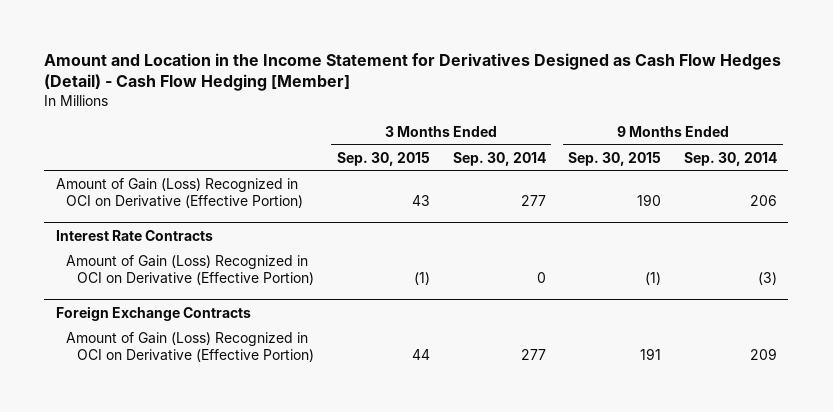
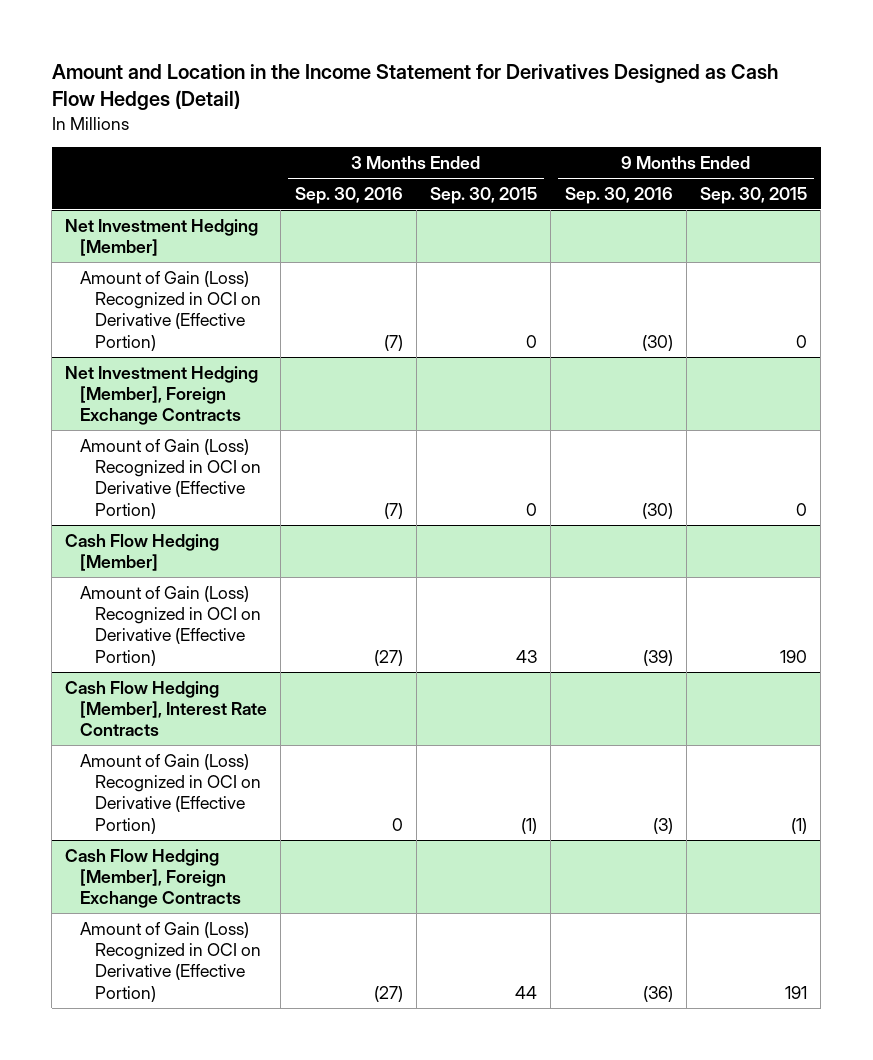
[44,52,782,92] Amount and Location in the Income Statement for Derivatives Designed as Cash Flow Hedges (Detail) - Cash Flow Hedging [Member] -> [51,63,778,111] Amount and Location in the Income Statement for Derivatives Designed as Cash Flow Hedges (Detail)
[452,151,546,166] Sep. 30, 2014 -> none
[683,151,777,166] Sep. 30, 2014 -> none
none -> [294,186,403,204] Sep. 30, 2016
none -> [564,186,673,204] Sep. 30, 2016
none -> [65,218,259,257] Net Investment Hedging [Member]
none -> [80,270,261,351] Amount of Gain (Loss) Recognized in OCI on Derivative (Effective Portion)
none -> [65,365,259,426] Net Investment Hedging [Member], Foreign Exchange Contracts
none -> [80,438,261,519] Amount of Gain (Loss) Recognized in OCI on Derivative (Effective Portion)
none -> [65,533,220,572] Cash Flow Hedging [Member]
[55,229,213,241] Interest Rate Contracts -> none
none -> [65,680,268,737] Cash Flow Hedging [Member], Interest Rate Contracts
[55,305,251,321] Foreign Exchange Contracts -> none
none -> [65,848,242,909] Cash Flow Hedging [Member], Foreign Exchange Contracts

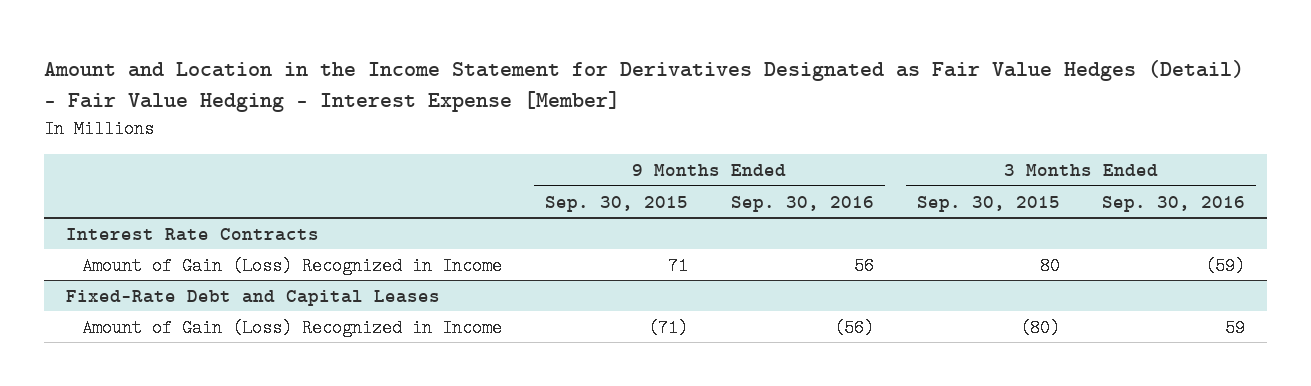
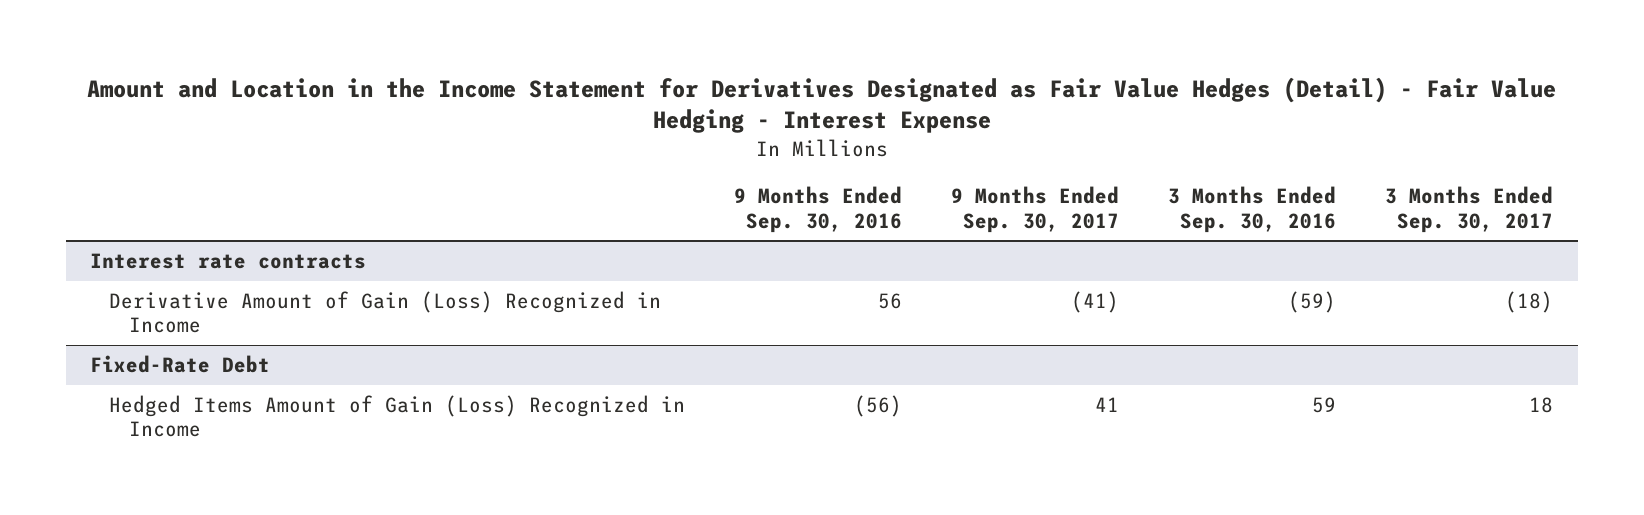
[44,59,1245,112] Amount and Location in the Income Statement for Derivatives Designated as Fair Value Hedges (Detail) - Fair Value Hedging - Interest Expense [Member] -> [86,77,1556,134] Amount and Location in the Income Statement for Derivatives Designated as Fair Value Hedges (Detail) - Fair Value Hedging - Interest Expense
[545,195,689,212] Sep. 30, 2015 -> none
[916,195,1060,212] Sep. 30, 2015 -> none
none -> [951,186,1120,233] 9 Months Ended Sep. 30, 2017
none -> [1385,186,1554,233] 3 Months Ended Sep. 30, 2017
[65,227,319,241] Interest Rate Contracts -> [90,253,367,270] Interest rate contracts
[82,256,503,275] Amount of Gain (Loss) Recognized in Income -> [109,291,662,334] Derivative Amount of Gain (Loss) Recognized in Income
[65,289,440,306] Fixed-Rate Debt and Capital Leases -> [90,355,271,374] Fixed-Rate Debt
[82,318,503,337] Amount of Gain (Loss) Recognized in Income -> [109,395,686,438] Hedged Items Amount of Gain (Loss) Recognized in Income

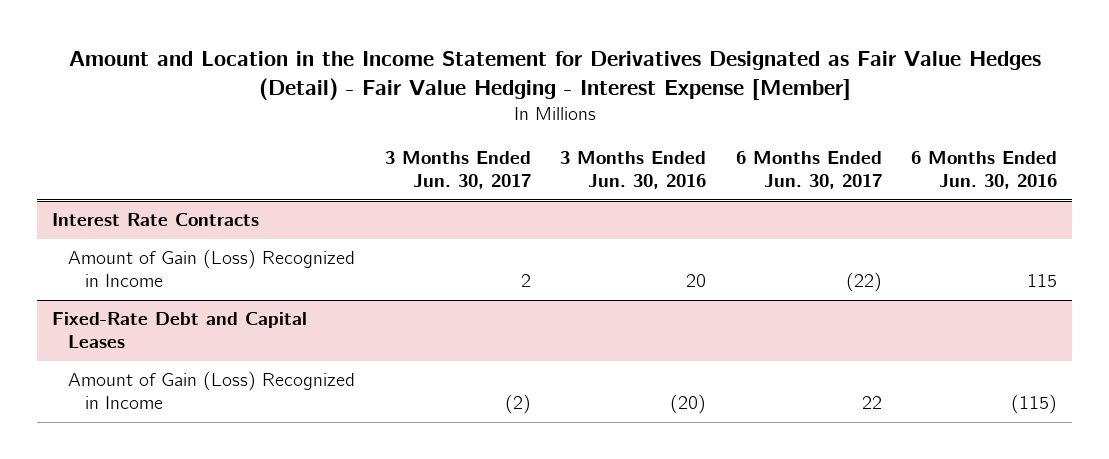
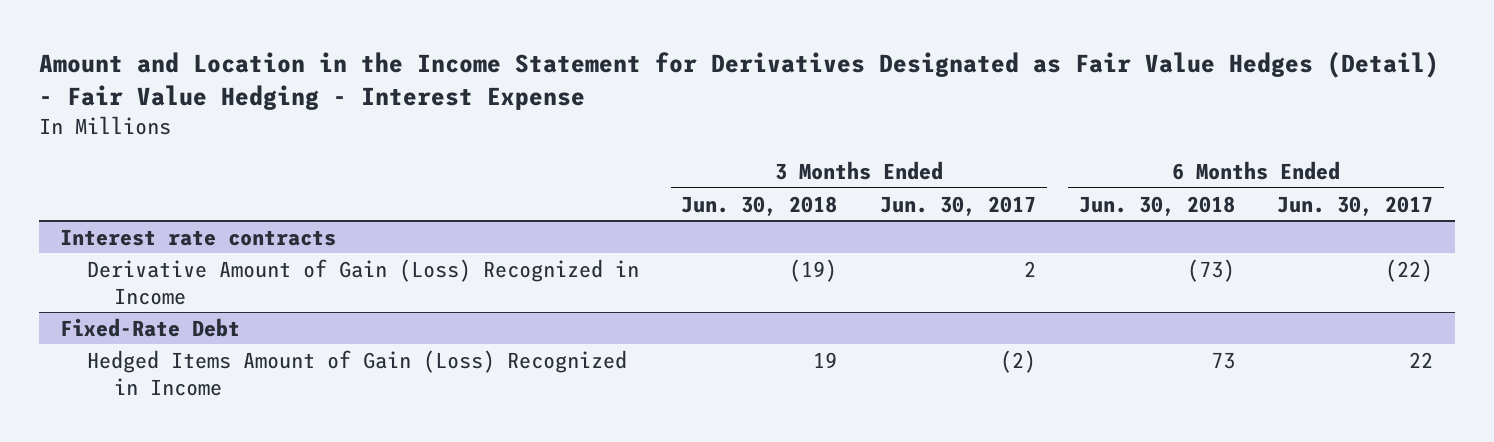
[68,50,1041,100] Amount and Location in the Income Statement for Derivatives Designated as Fair Value Hedges (Detail) - Fair Value Hedging - Interest Expense [Member] -> [38,51,1439,111] Amount and Location in the Income Statement for Derivatives Designated as Fair Value Hedges (Detail) - Fair Value Hedging - Interest Expense
[560,151,707,190] 3 Months Ended Jun. 30, 2016 -> none
[911,151,1058,190] 6 Months Ended Jun. 30, 2016 -> none
none -> [681,195,838,216] Jun. 30, 2018
none -> [1078,195,1235,216] Jun. 30, 2018
[51,213,259,227] Interest Rate Contracts -> [60,228,337,246] Interest rate contracts
[68,249,356,288] Amount of Gain (Loss) Recognized in Income -> [86,258,639,305] Derivative Amount of Gain (Loss) Recognized in Income
[51,312,307,349] Fixed-Rate Debt and Capital Leases -> [60,317,241,337] Fixed-Rate Debt
[68,371,356,410] Amount of Gain (Loss) Recognized in Income -> [86,349,627,396] Hedged Items Amount of Gain (Loss) Recognized in Income

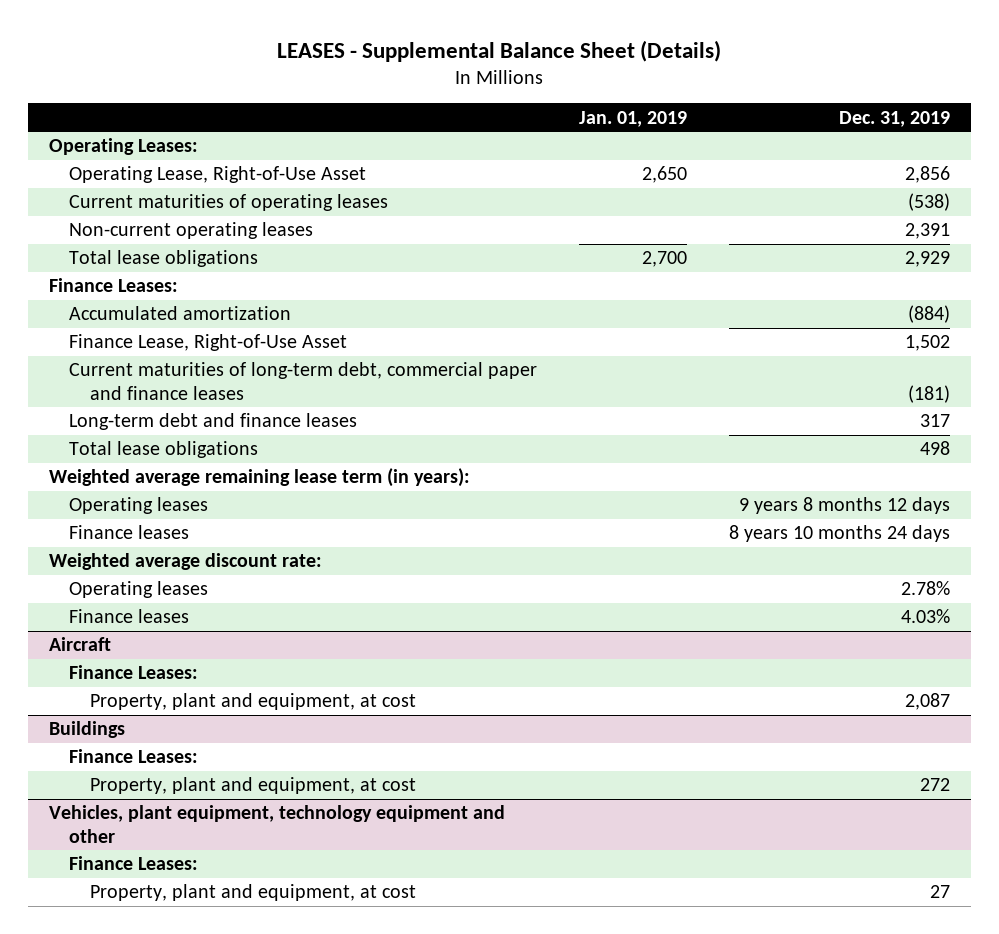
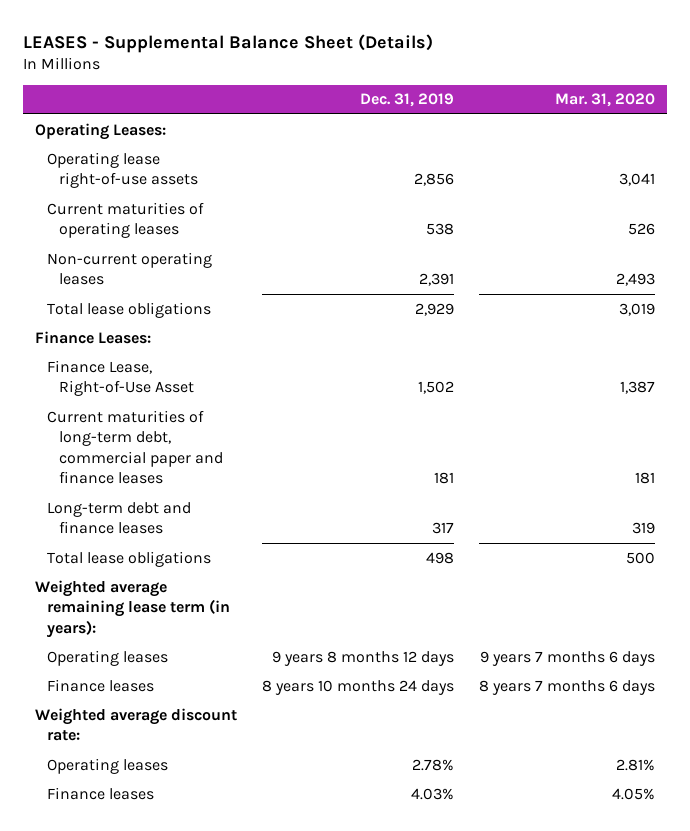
[579,110,688,127] Jan. 01, 2019 -> none
none -> [554,93,655,108] Mar. 31, 2020
[69,166,367,184] Operating Lease, Right-of-Use Asset -> [47,151,199,189] Operating lease right-of-use assets
[908,193,951,212] (538) -> [426,223,455,236] 538
[69,306,292,321] Accumulated amortization -> none
[908,384,951,403] (181) -> [434,472,455,485] 181
[48,637,111,652] Aircraft -> none
[69,665,199,680] Finance Leases: -> none
[90,693,417,711] Property, plant and equipment, at cost -> none
[48,721,125,739] Buildings -> none
[69,749,199,764] Finance Leases: -> none
[90,777,417,795] Property, plant and equipment, at cost -> none
[48,805,505,843] Vehicles, plant equipment, technology equipment and other -> none
[69,856,199,871] Finance Leases: -> none
[90,884,417,902] Property, plant and equipment, at cost -> none

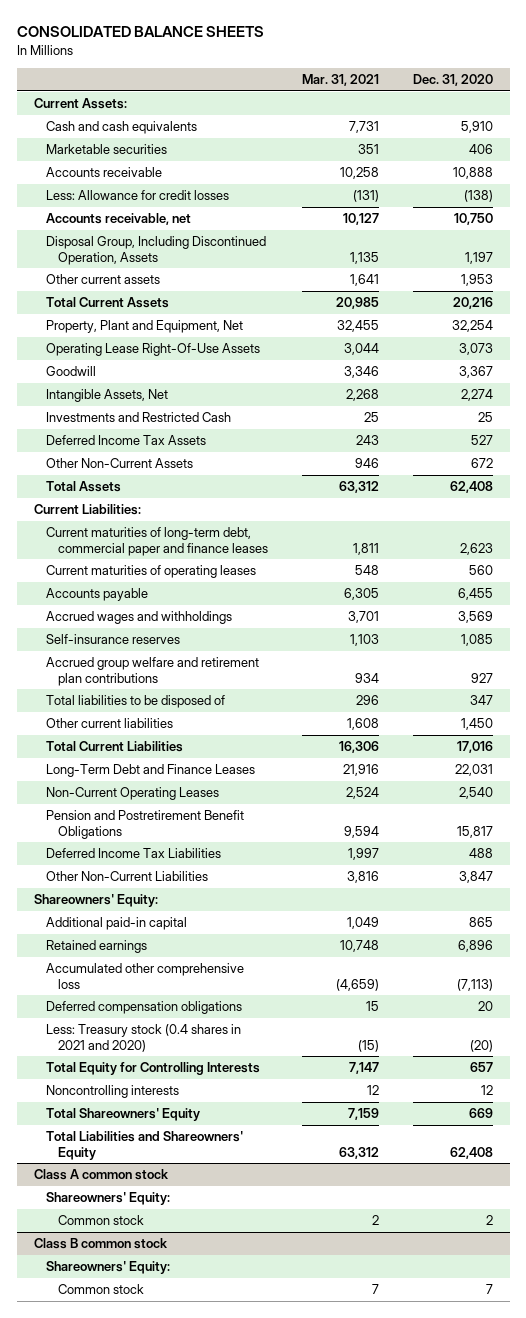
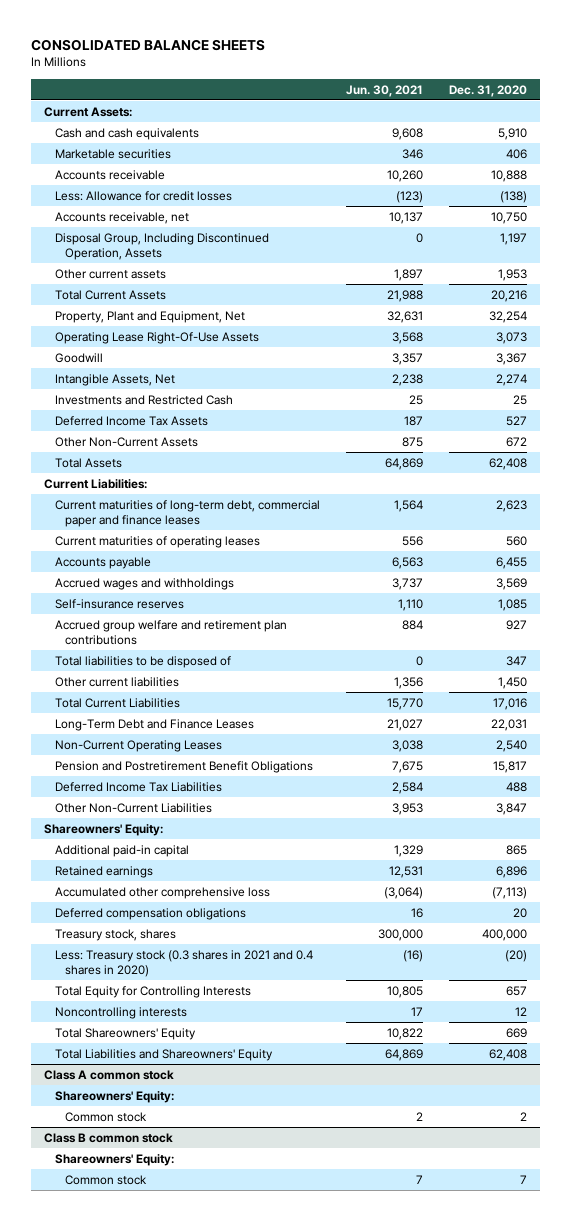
[302,73,380,86] Mar. 31, 2021 -> none
none -> [345,84,423,97] Jun. 30, 2021
none -> [54,928,176,941] Treasury stock, shares
[45,1024,241,1052] Less: Treasury stock (0.4 shares in 2021 and 2020) -> [54,949,313,977] Less: Treasury stock (0.3 shares in 2021 and 0.4 shares in 2020)

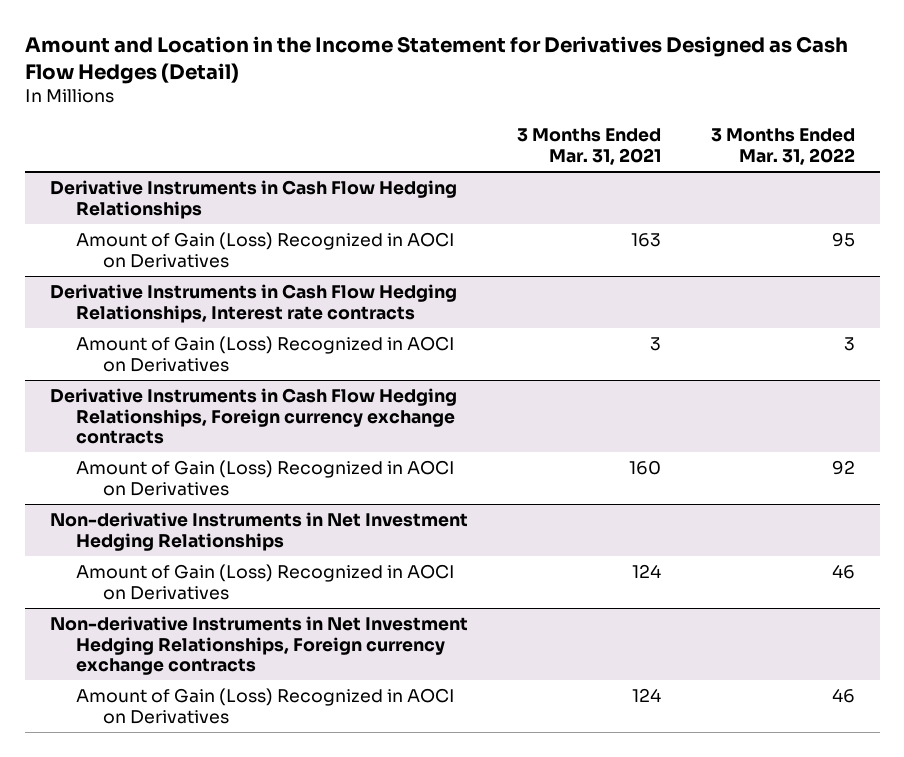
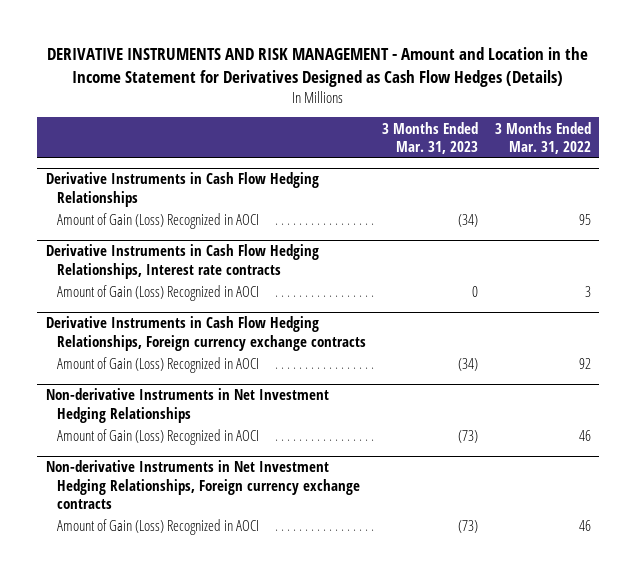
[24,35,848,84] Amount and Location in the Income Statement for Derivatives Designed as Cash Flow Hedges (Detail) -> [47,47,589,87] DERIVATIVE INSTRUMENTS AND RISK MANAGEMENT - Amount and Location in the Income Statement for Derivatives Designed as Cash Flow Hedges (Details)
[517,128,662,165] 3 Months Ended Mar. 31, 2021 -> none
none -> [382,121,479,155] 3 Months Ended Mar. 31, 2023
[76,231,456,268] Amount of Gain (Loss) Recognized in AOCI on Derivatives -> [56,213,259,230] Amount of Gain (Loss) Recognized in AOCI
[76,335,456,372] Amount of Gain (Loss) Recognized in AOCI on Derivatives -> [56,285,259,302] Amount of Gain (Loss) Recognized in AOCI
[76,459,456,496] Amount of Gain (Loss) Recognized in AOCI on Derivatives -> [56,357,259,374] Amount of Gain (Loss) Recognized in AOCI
[76,563,456,600] Amount of Gain (Loss) Recognized in AOCI on Derivatives -> [56,429,259,446] Amount of Gain (Loss) Recognized in AOCI
[76,687,456,724] Amount of Gain (Loss) Recognized in AOCI on Derivatives -> [56,519,259,536] Amount of Gain (Loss) Recognized in AOCI

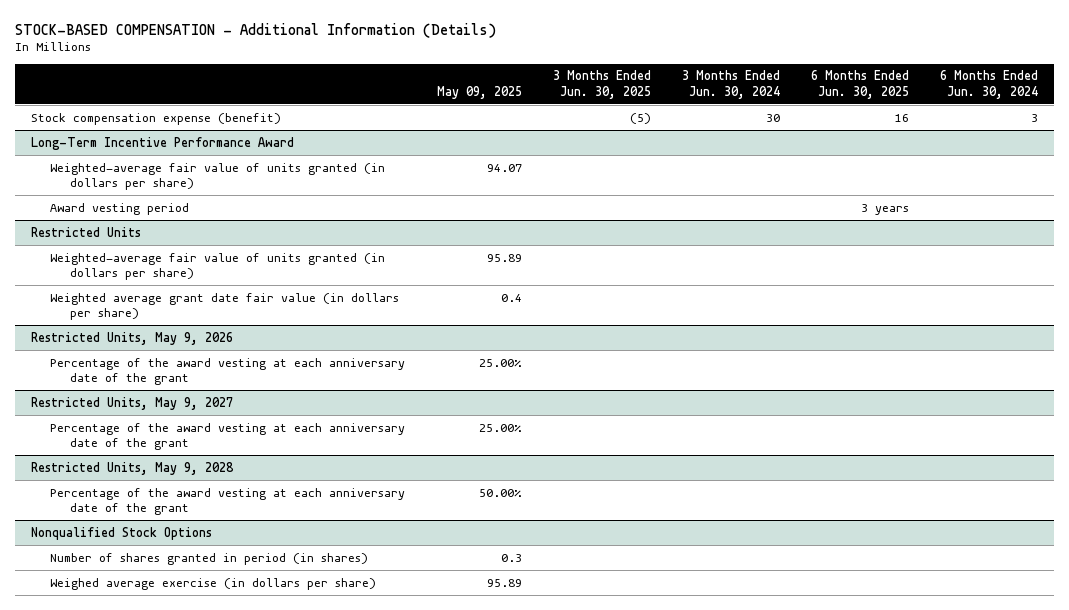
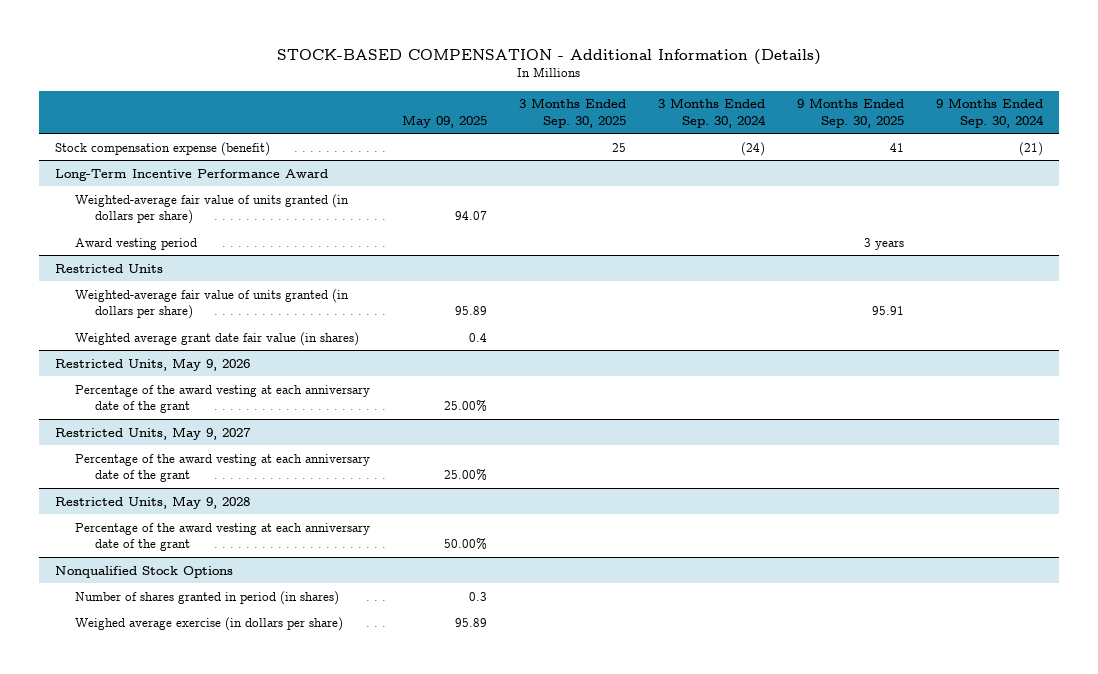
[552,70,651,99] 3 Months Ended Jun. 30, 2025 -> none
[681,70,780,99] 3 Months Ended Jun. 30, 2024 -> none
[811,70,910,99] 6 Months Ended Jun. 30, 2025 -> none
[940,70,1039,99] 6 Months Ended Jun. 30, 2024 -> none
none -> [518,98,626,128] 3 Months Ended Sep. 30, 2025
none -> [657,98,766,128] 3 Months Ended Sep. 30, 2024
none -> [797,98,905,128] 9 Months Ended Sep. 30, 2025
none -> [936,98,1045,128] 9 Months Ended Sep. 30, 2024
[50,292,400,321] Weighted average grant date fair value (in dollars per share) -> [74,331,359,346] Weighted average grant date fair value (in shares)

